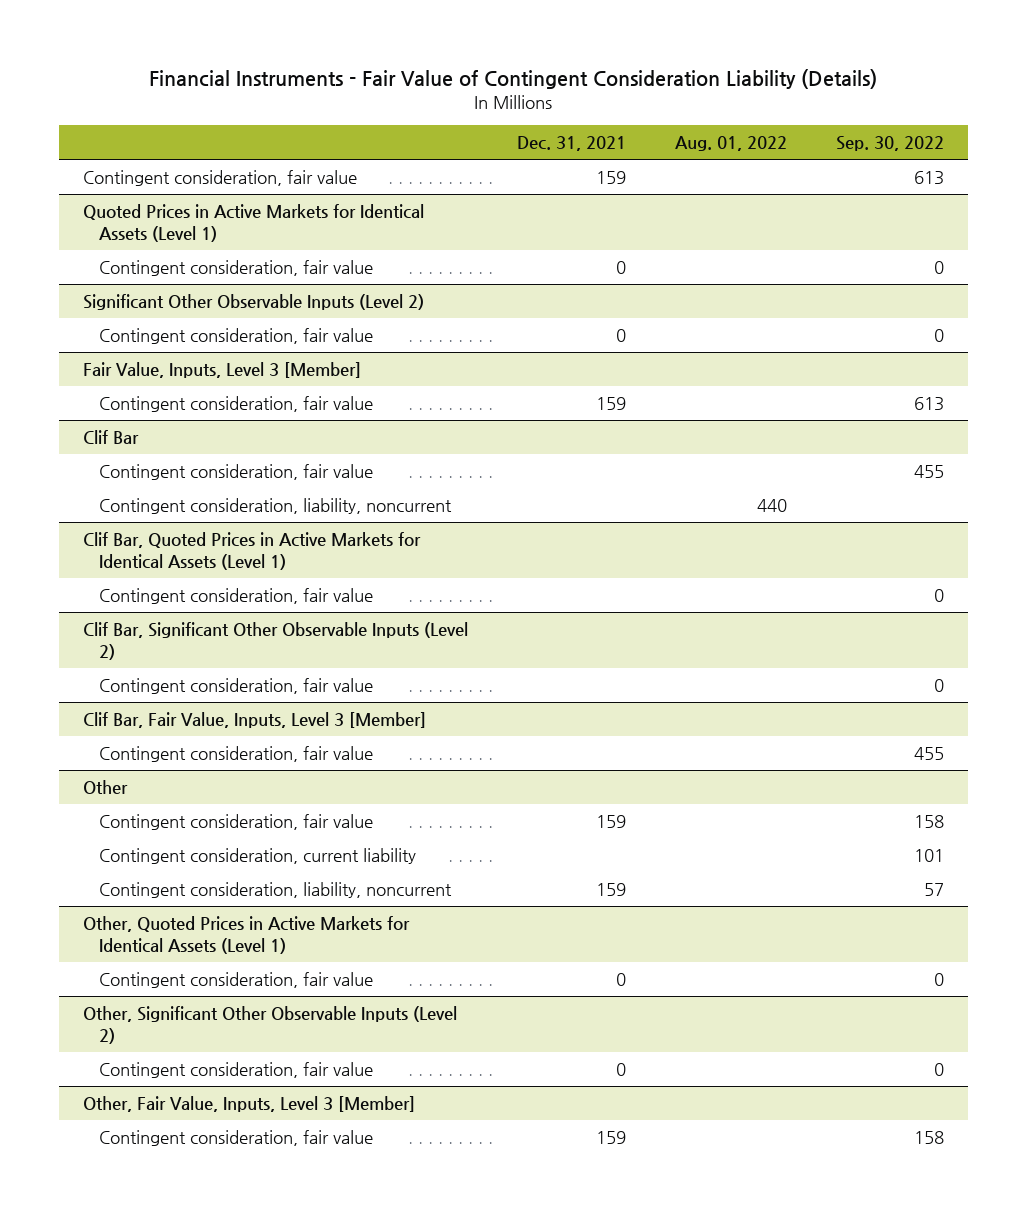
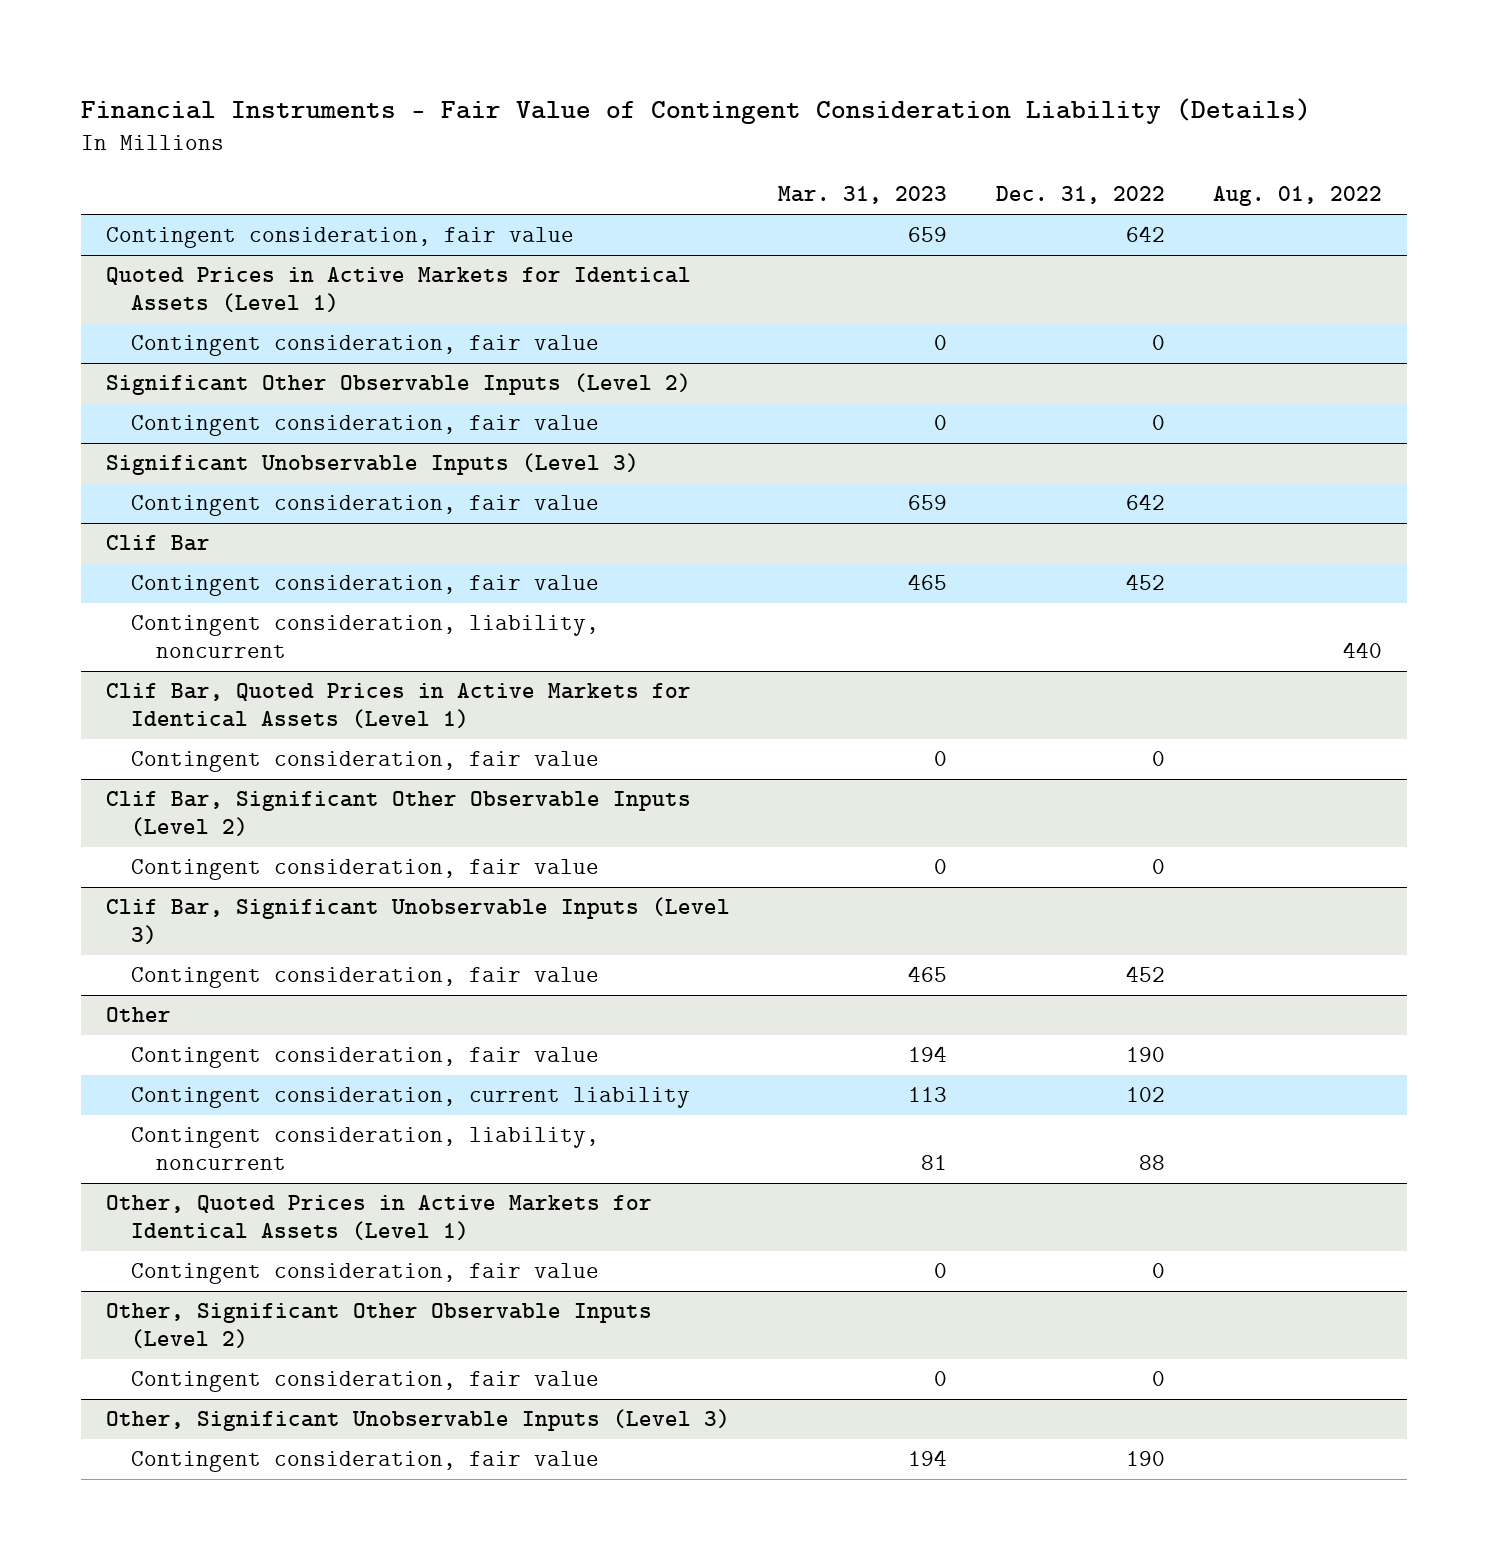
[517,135,627,151] Dec. 31, 2021 -> none
[835,135,944,151] Sep. 30, 2022 -> none
none -> [778,186,948,205] Mar. 31, 2023
none -> [995,186,1165,205] Dec. 31, 2022
[83,362,362,379] Fair Value, Inputs, Level 3 [Member] -> [105,453,639,476] Significant Unobservable Inputs (Level 3)
[83,712,427,729] Clif Bar, Fair Value, Inputs, Level 3 [Member] -> [105,897,730,945] Clif Bar, Significant Unobservable Inputs (Level 3)
[83,1096,416,1113] Other, Fair Value, Inputs, Level 3 [Member] -> [105,1409,730,1432] Other, Significant Unobservable Inputs (Level 3)

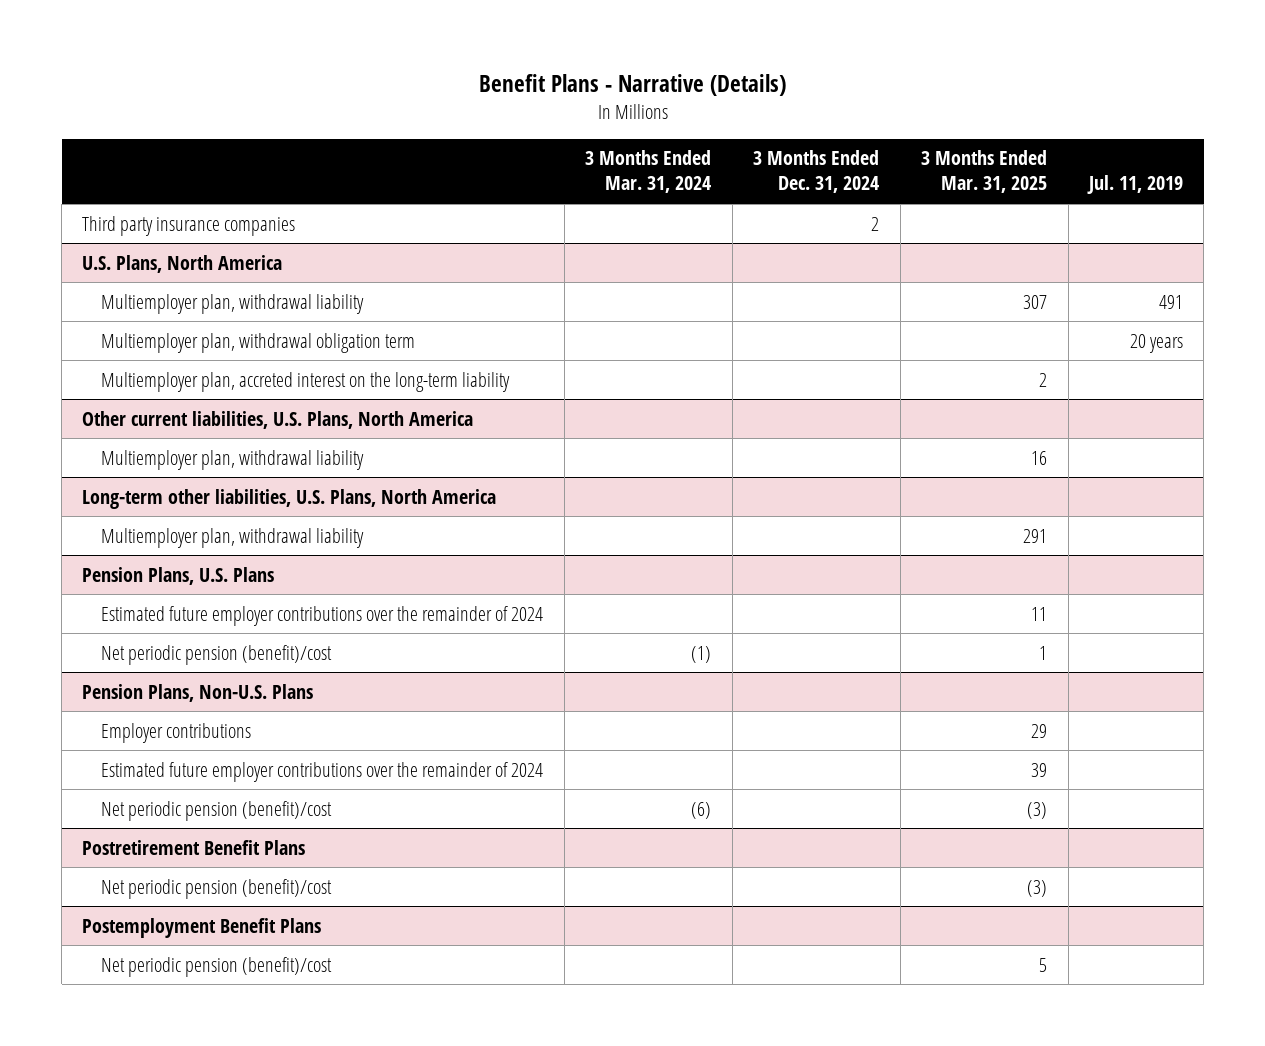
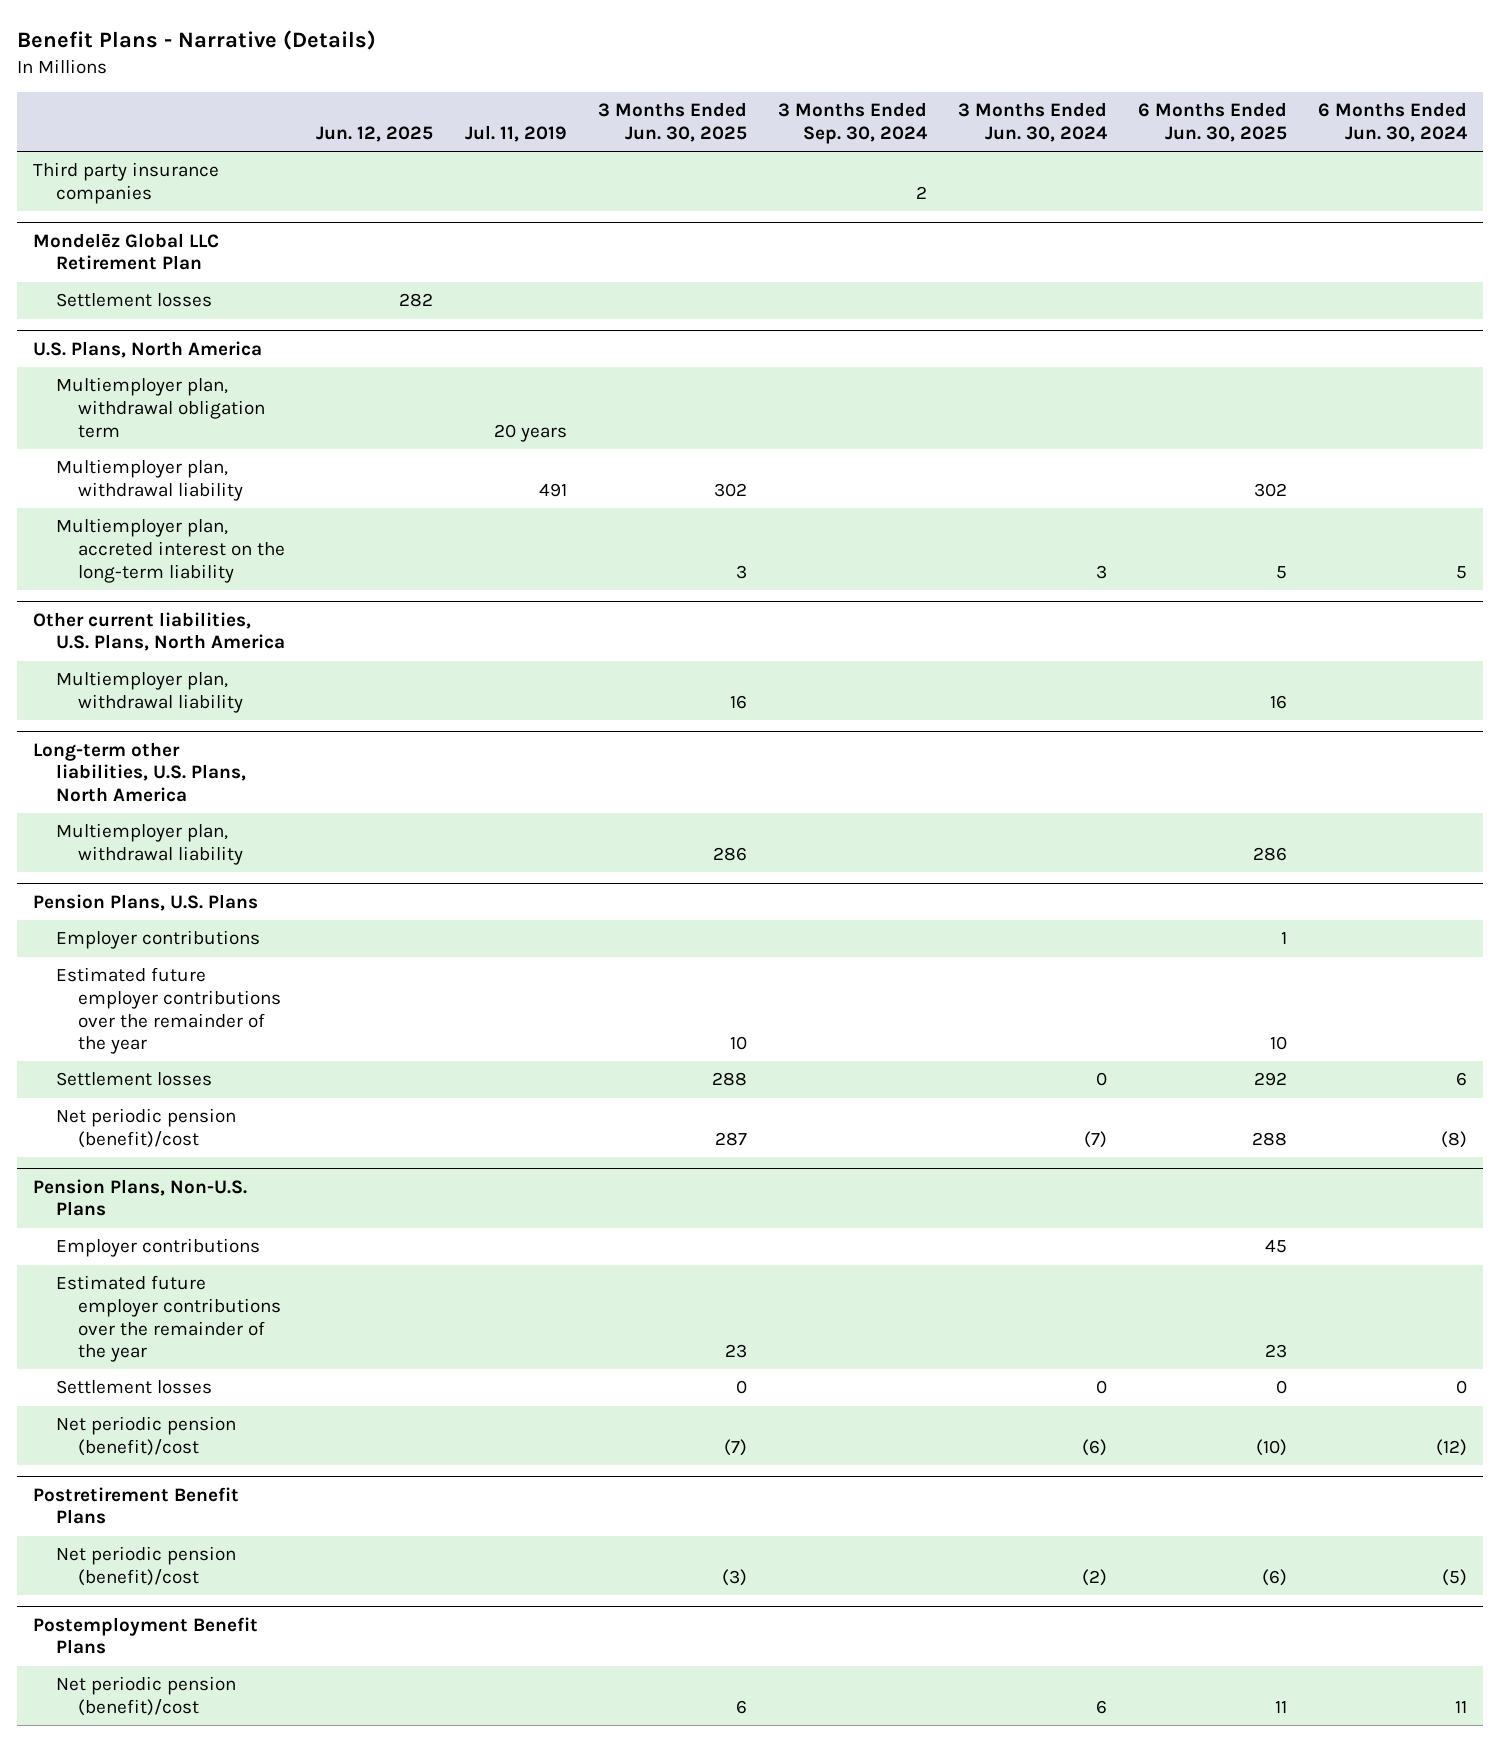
[585,150,712,194] 3 Months Ended Mar. 31, 2024 -> none
[753,150,880,194] 3 Months Ended Dec. 31, 2024 -> none
[921,150,1048,194] 3 Months Ended Mar. 31, 2025 -> none
none -> [316,125,434,142] Jun. 12, 2025
none -> [597,102,747,142] 3 Months Ended Jun. 30, 2025
none -> [777,102,928,144] 3 Months Ended Sep. 30, 2024
none -> [958,102,1109,142] 3 Months Ended Jun. 30, 2024
none -> [1138,102,1288,142] 6 Months Ended Jun. 30, 2025
none -> [1318,102,1469,142] 6 Months Ended Jun. 30, 2024
none -> [32,232,219,271] Mondelēz Global LLC Retirement Plan
none -> [55,293,212,308] Settlement losses
[101,293,365,314] Multiemployer plan, withdrawal liability -> [55,459,244,501] Multiemployer plan, withdrawal liability
none -> [55,930,260,950] Employer contributions
[101,605,544,626] Estimated future employer contributions over the remainder of 2024 -> [55,967,282,1055] Estimated future employer contributions over the remainder of the year
none -> [55,1072,212,1087] Settlement losses
[101,761,544,782] Estimated future employer contributions over the remainder of 2024 -> [55,1275,282,1363] Estimated future employer contributions over the remainder of the year
none -> [55,1380,212,1395] Settlement losses

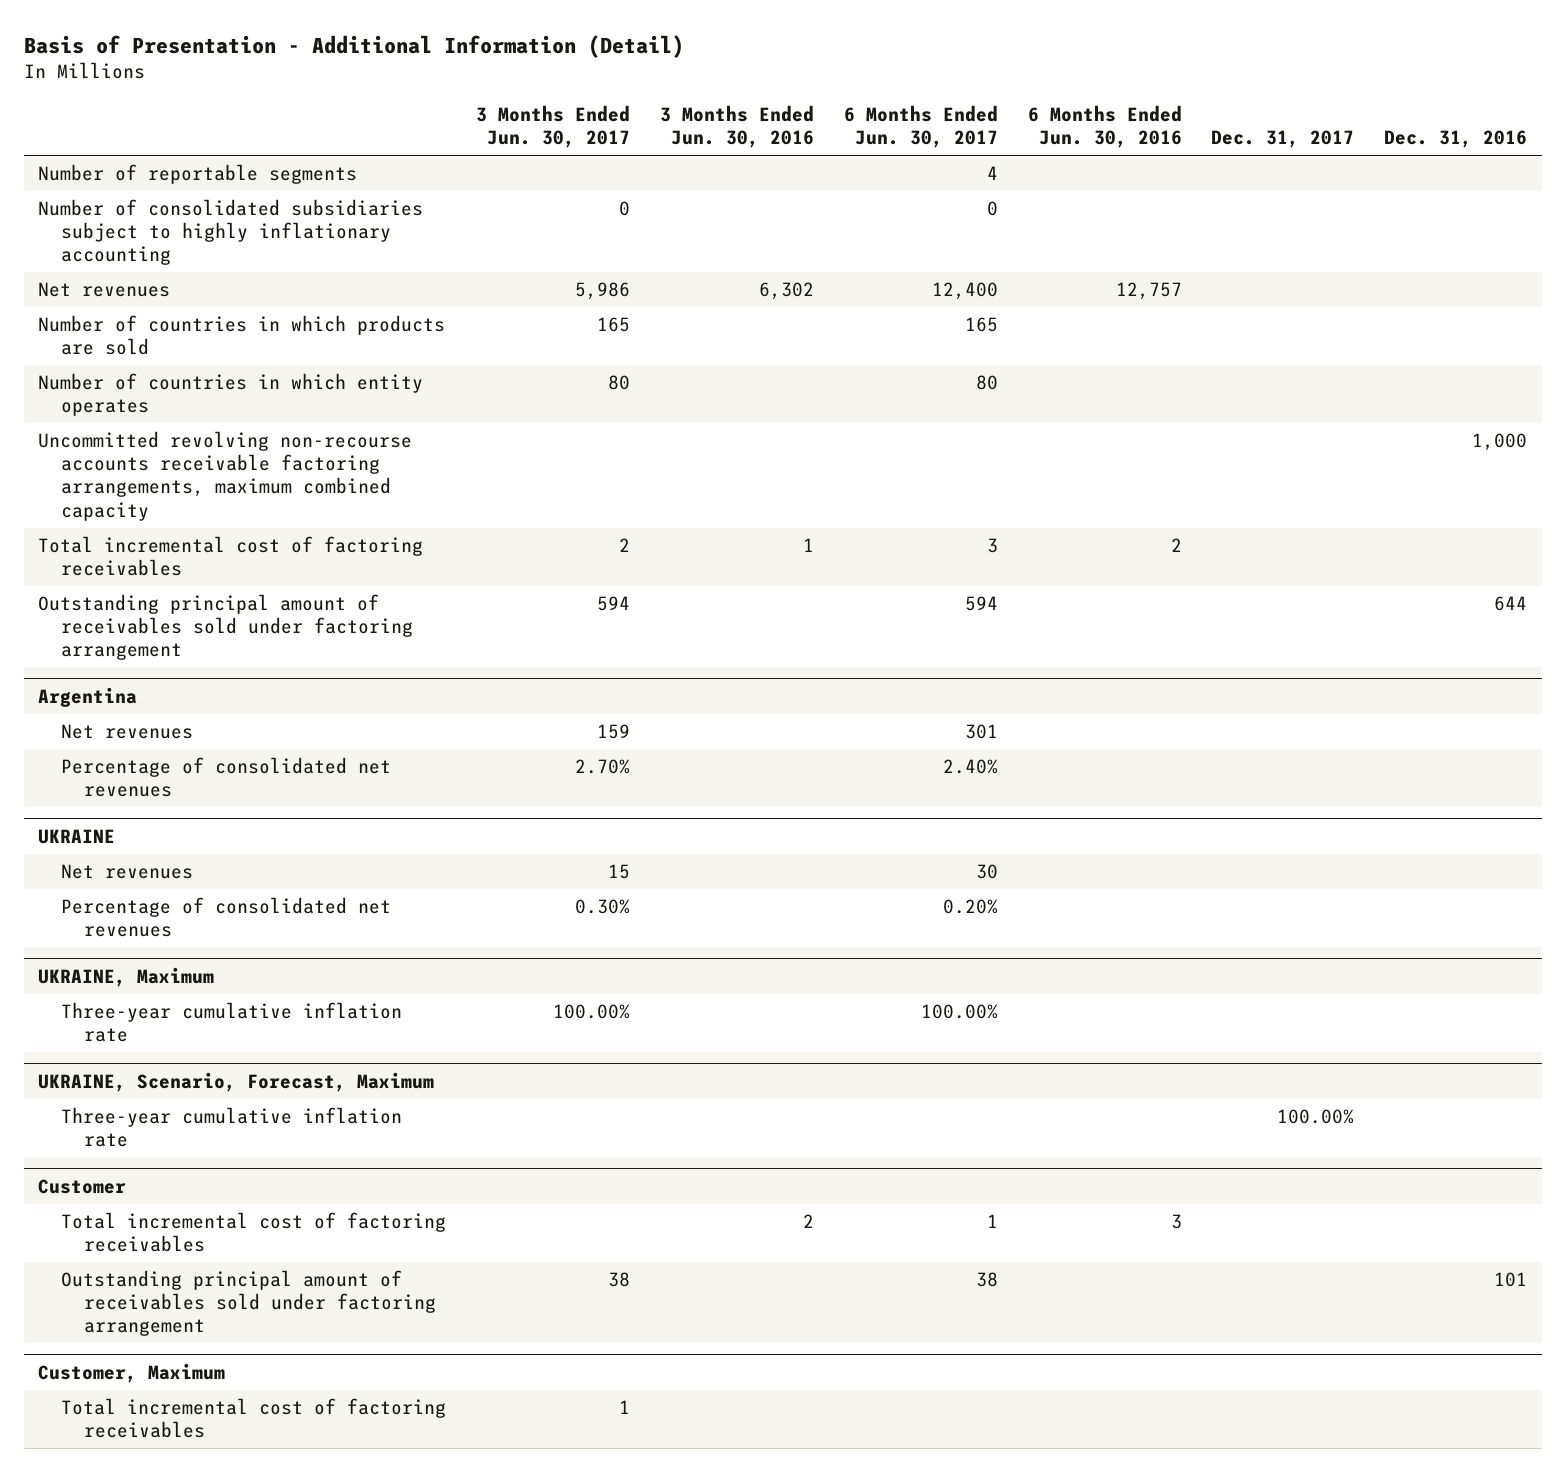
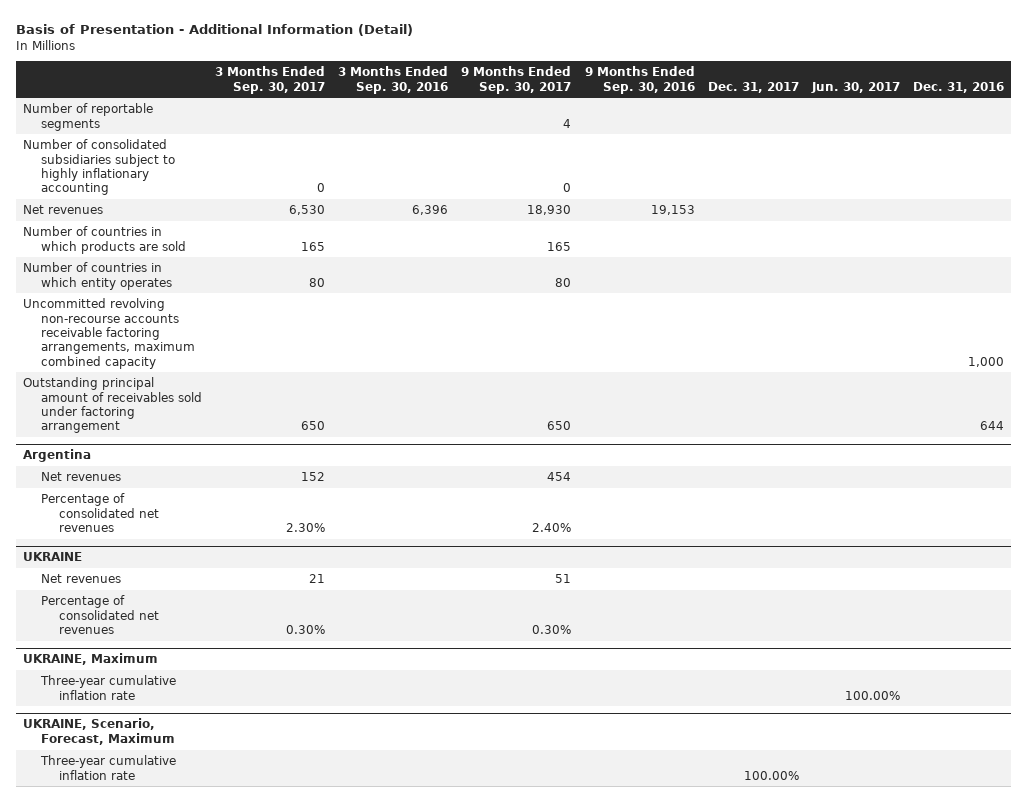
[476,105,631,149] 3 Months Ended Jun. 30, 2017 -> none
[659,105,814,149] 3 Months Ended Jun. 30, 2016 -> none
[843,105,998,149] 6 Months Ended Jun. 30, 2017 -> none
[1027,105,1182,149] 6 Months Ended Jun. 30, 2016 -> none
none -> [214,66,325,94] 3 Months Ended Sep. 30, 2017
none -> [338,66,449,94] 3 Months Ended Sep. 30, 2016
none -> [461,66,572,94] 9 Months Ended Sep. 30, 2017
none -> [584,66,695,94] 9 Months Ended Sep. 30, 2016
none -> [810,81,900,93] Jun. 30, 2017
[38,536,424,577] Total incremental cost of factoring receivables -> none
[38,1178,127,1194] Customer -> none
[61,1212,447,1253] Total incremental cost of factoring receivables -> none
[61,1270,437,1337] Outstanding principal amount of receivables sold under factoring arrangement -> none
[38,1362,226,1383] Customer, Maximum -> none
[61,1398,447,1439] Total incremental cost of factoring receivables -> none

